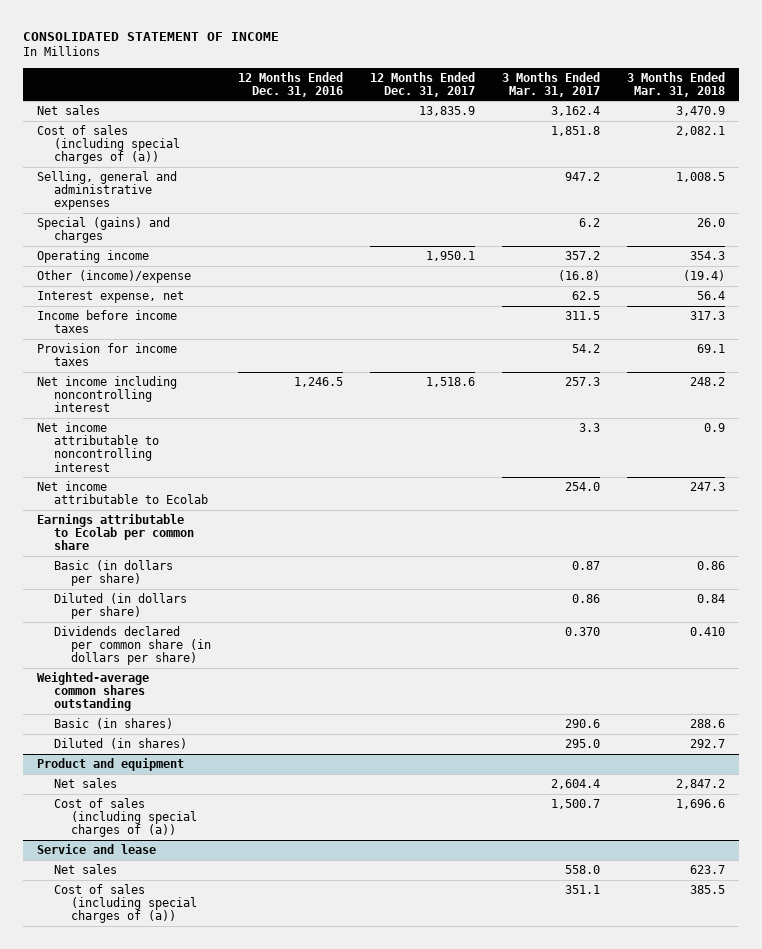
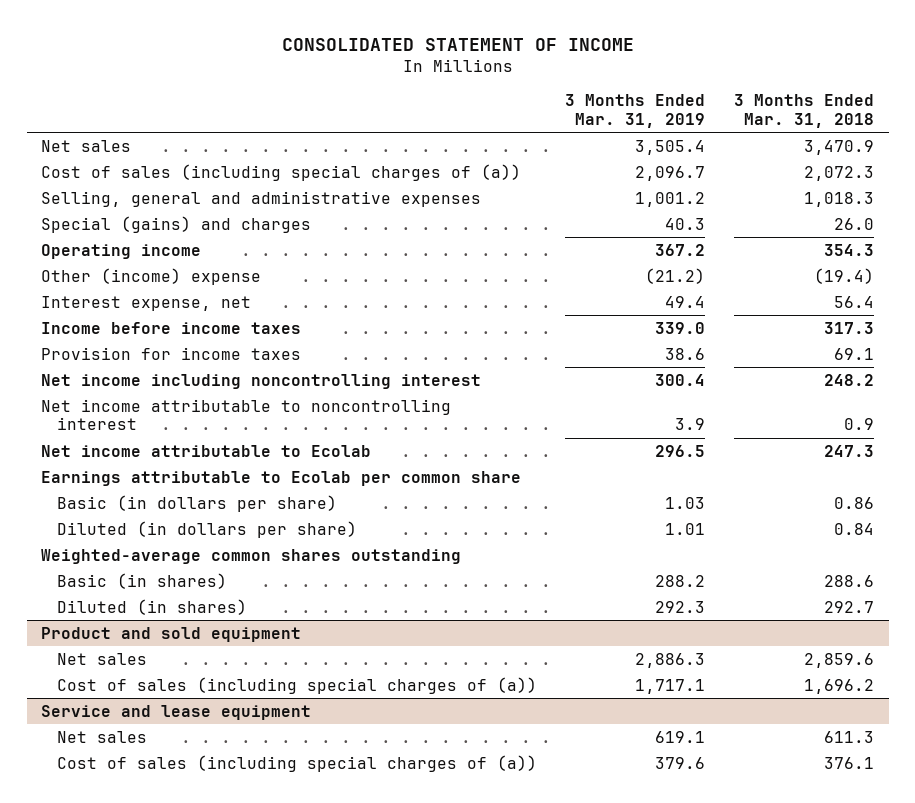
[237,71,343,97] 12 Months Ended Dec. 31, 2016 -> none
[369,71,475,97] 12 Months Ended Dec. 31, 2017 -> none
[501,71,600,97] 3 Months Ended Mar. 31, 2017 -> none
none -> [565,94,706,129] 3 Months Ended Mar. 31, 2019
[676,125,726,136] 2,082.1 -> [804,165,875,181] 2,072.3
[676,171,726,182] 1,008.5 -> [804,191,875,207] 1,018.3
[36,269,191,283] Other (income)/expense -> [41,267,262,285] Other (income) expense
[53,625,211,666] Dividends declared per common share (in dollars per share) -> none
[36,757,184,771] Product and equipment -> [41,626,302,642] Product and sold equipment
[676,778,726,789] 2,847.2 -> [804,652,875,668] 2,859.6
[676,798,726,809] 1,696.6 -> [804,678,875,694] 1,696.2
[36,843,156,854] Service and lease -> [41,704,312,720] Service and lease equipment
[690,864,726,874] 623.7 -> [824,730,875,743] 611.3
[690,884,726,894] 385.5 -> [824,756,875,769] 376.1

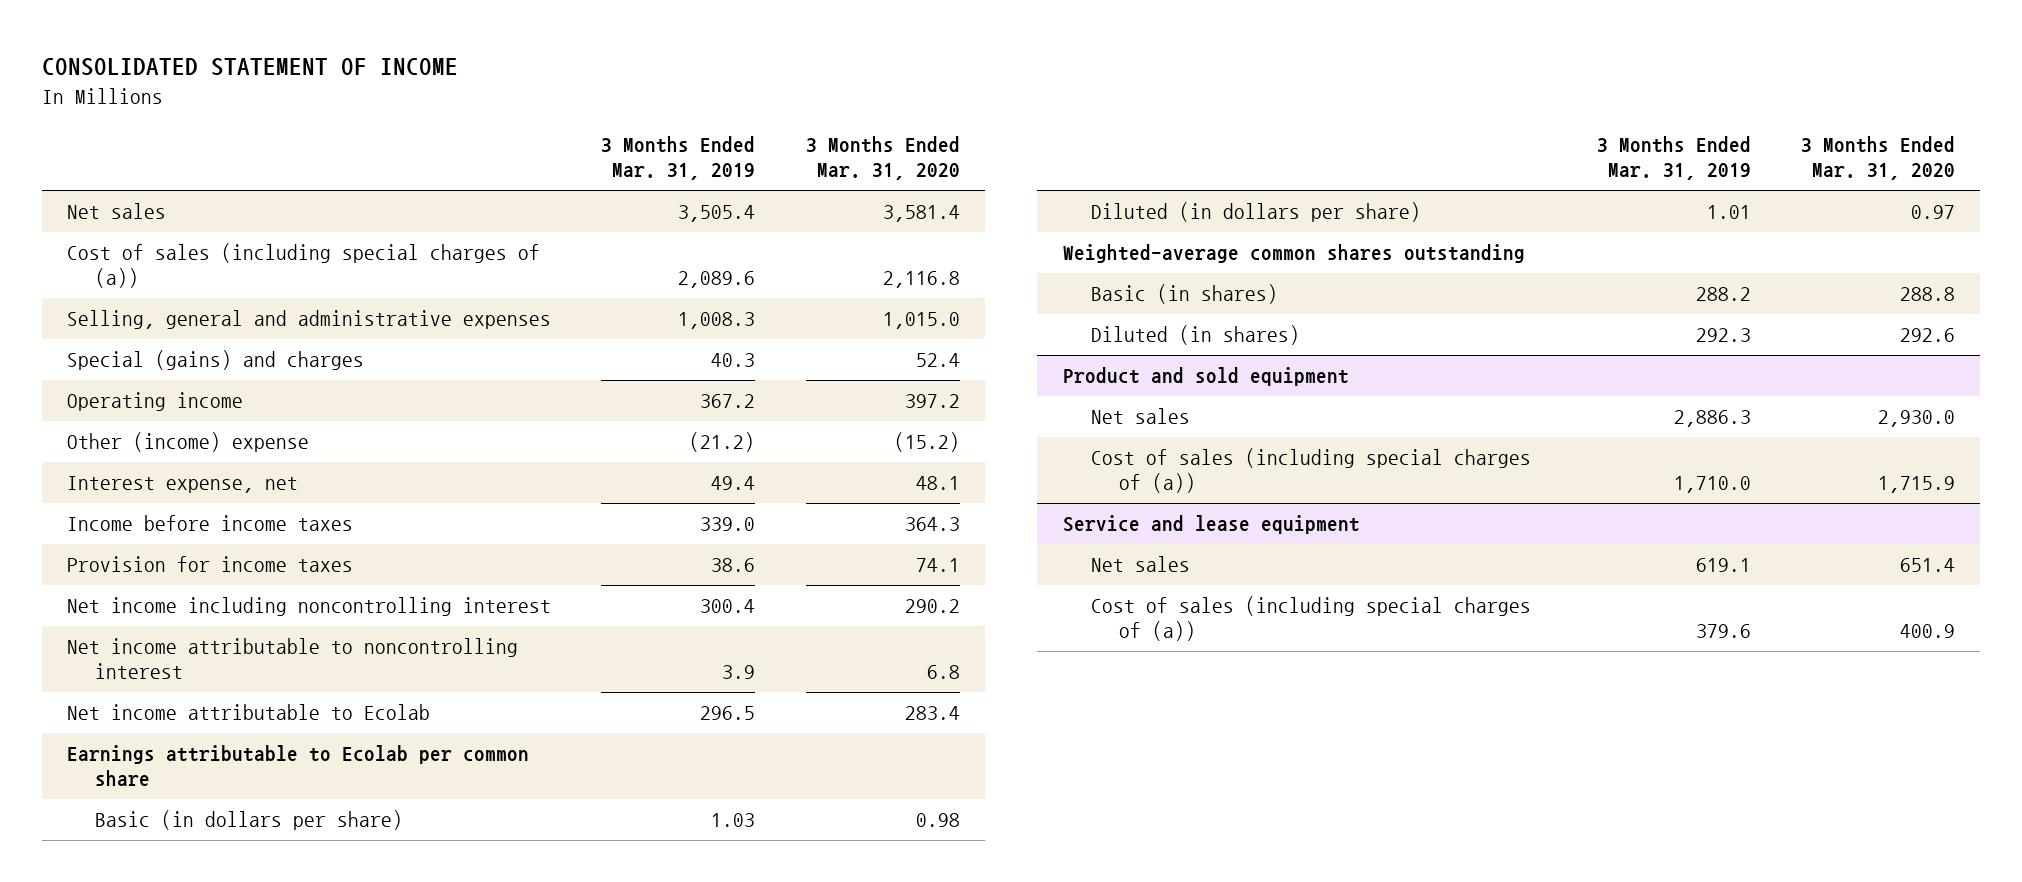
[734,94,875,129] 3 Months Ended Mar. 31, 2018 -> none
none -> [805,136,960,181] 3 Months Ended Mar. 31, 2020
[635,165,706,181] 2,096.7 -> [678,271,756,289] 2,089.6
[635,191,706,207] 1,001.2 -> [678,312,756,330] 1,008.3
[635,678,706,694] 1,717.1 -> [1673,476,1751,494] 1,710.0

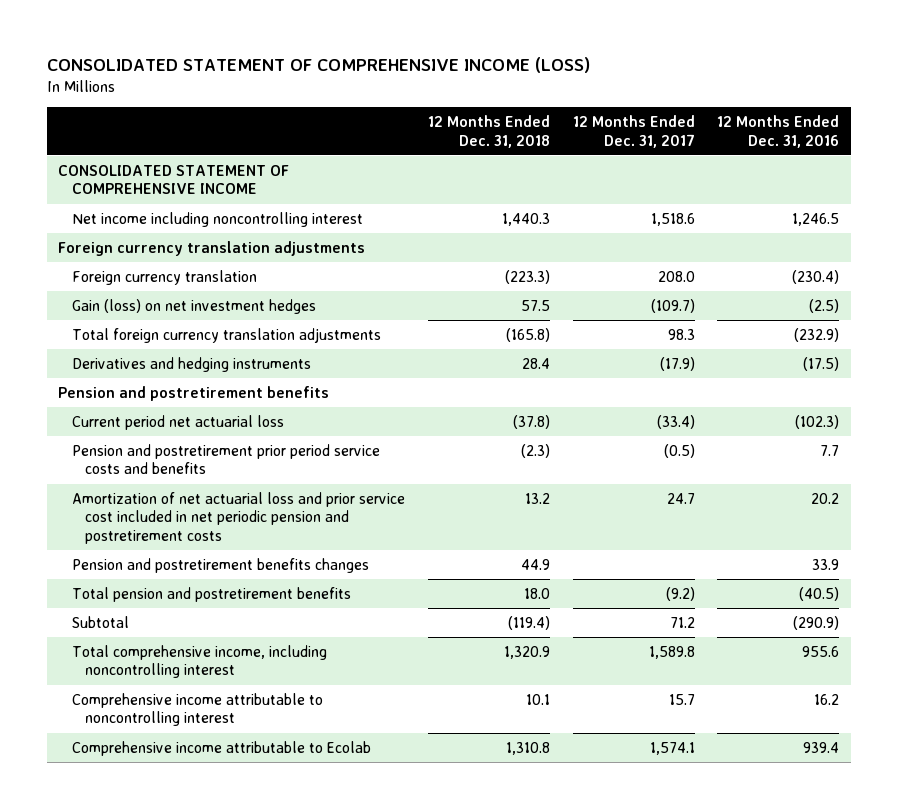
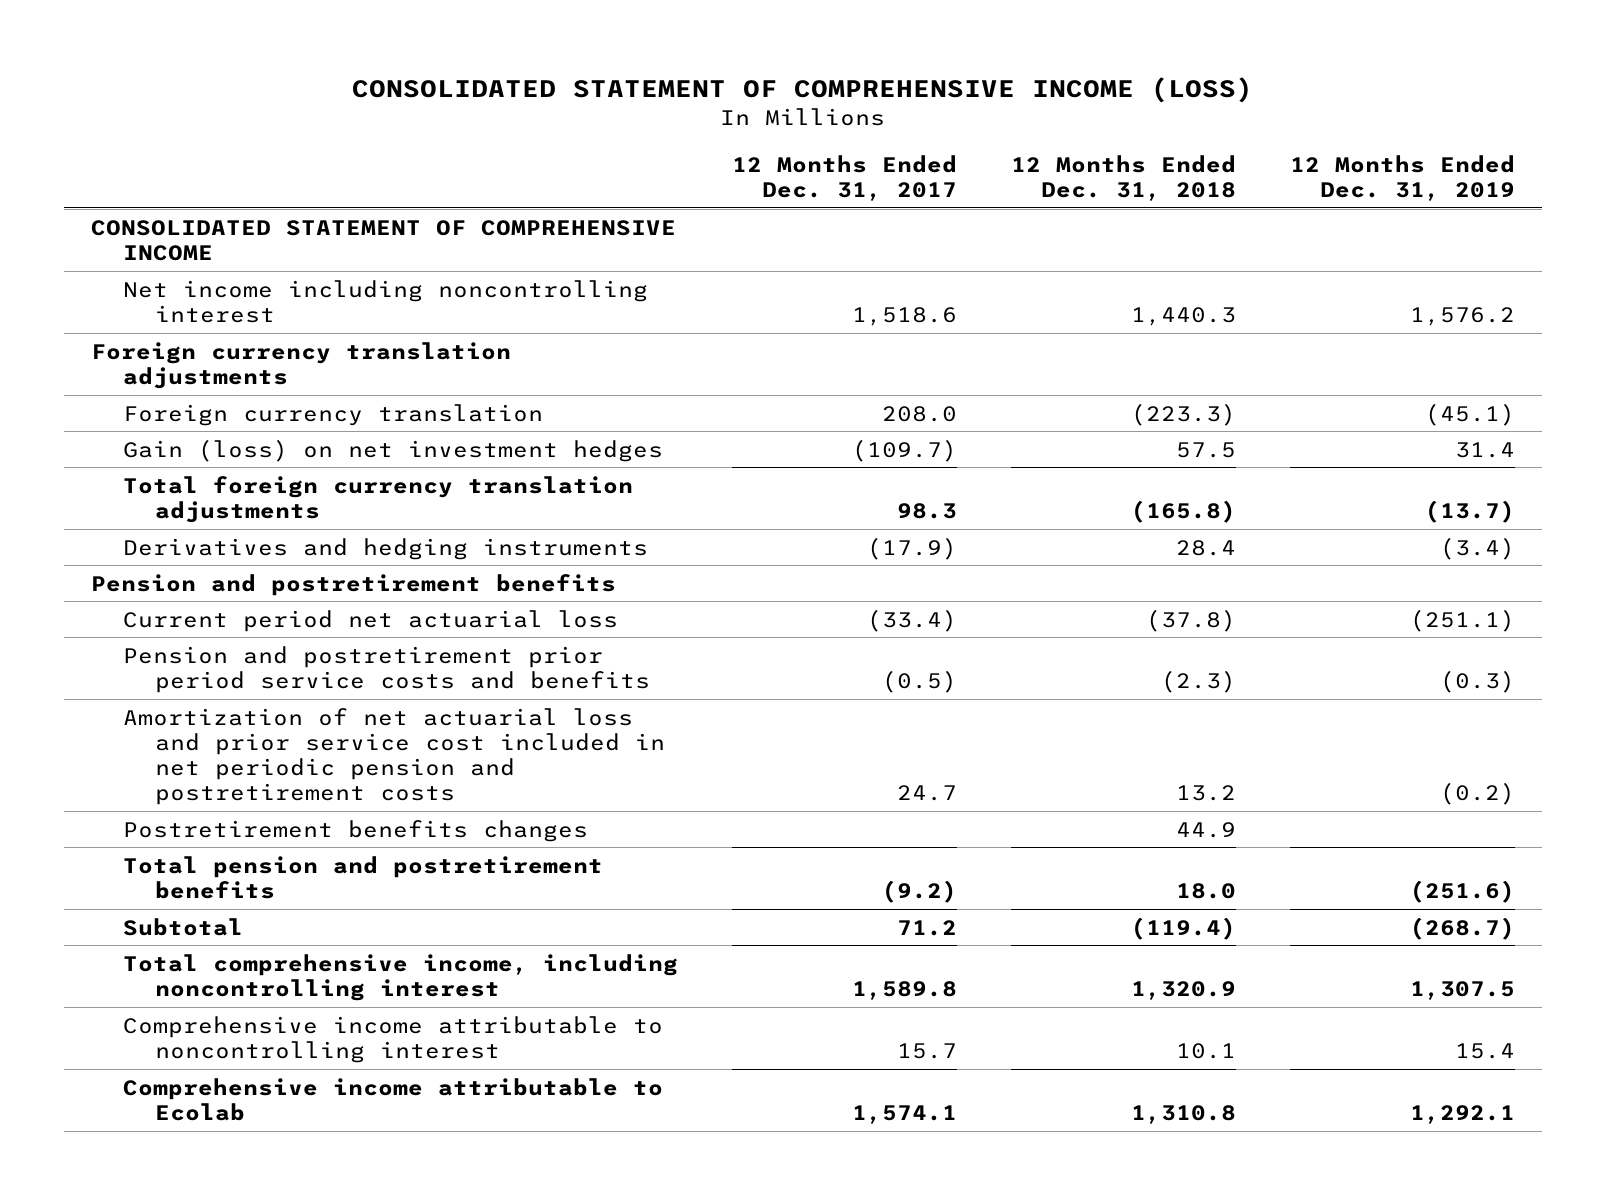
[717,115,840,148] 12 Months Ended Dec. 31, 2016 -> none
none -> [1290,154,1516,202] 12 Months Ended Dec. 31, 2019
[71,557,369,573] Pension and postretirement benefits changes -> [122,819,588,842] Postretirement benefits changes

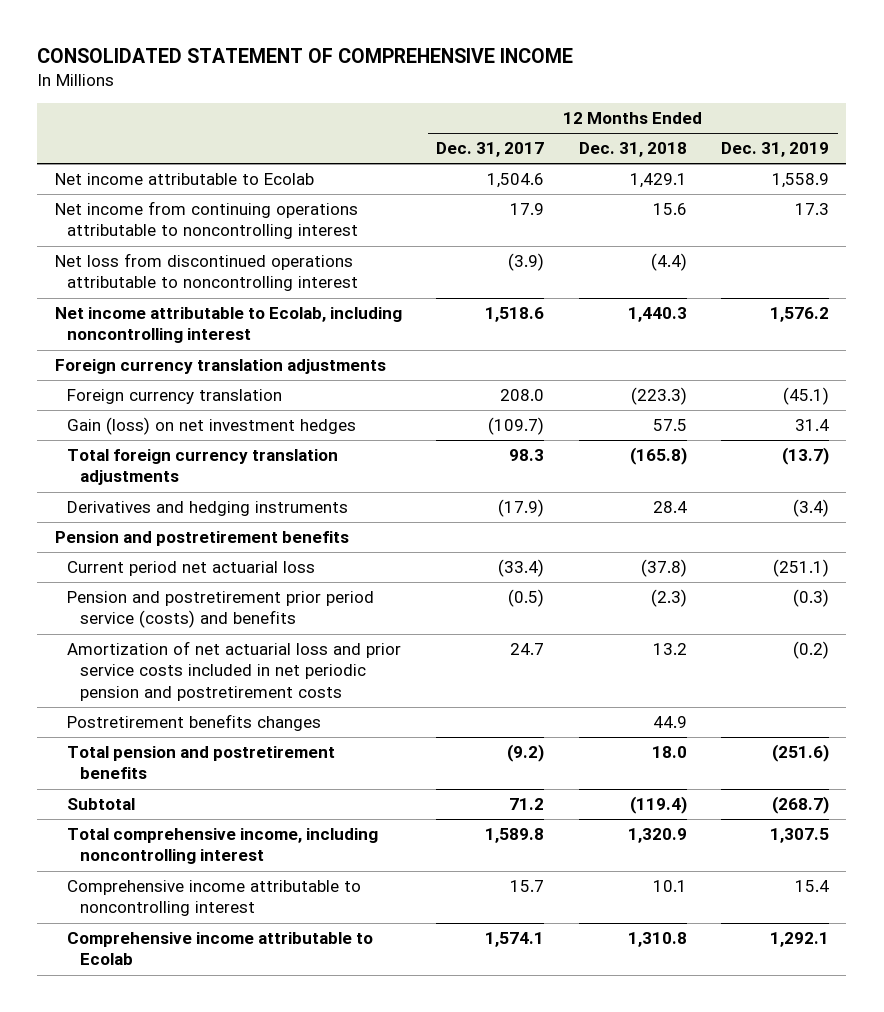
[352,76,1254,103] CONSOLIDATED STATEMENT OF COMPREHENSIVE INCOME (LOSS) -> [37,48,574,64] CONSOLIDATED STATEMENT OF COMPREHENSIVE INCOME
[91,219,677,261] CONSOLIDATED STATEMENT OF COMPREHENSIVE INCOME -> none
none -> [54,173,314,186] Net income attributable to Ecolab
none -> [54,201,359,240] Net income from continuing operations attributable to noncontrolling interest
none -> [54,253,359,292] Net loss from discontinued operations attributable to noncontrolling interest
[122,279,648,323] Net income including noncontrolling interest -> [54,307,402,344] Net income attributable to Ecolab, including noncontrolling interest
[122,645,650,693] Pension and postretirement prior period service costs and benefits -> [67,591,375,629] Pension and postretirement prior period service (costs) and benefits
[122,707,665,806] Amortization of net actuarial loss and prior service cost included in net periodic pension and postretirement costs -> [67,641,402,701] Amortization of net actuarial loss and prior service costs included in net periodic pension and postretirement costs

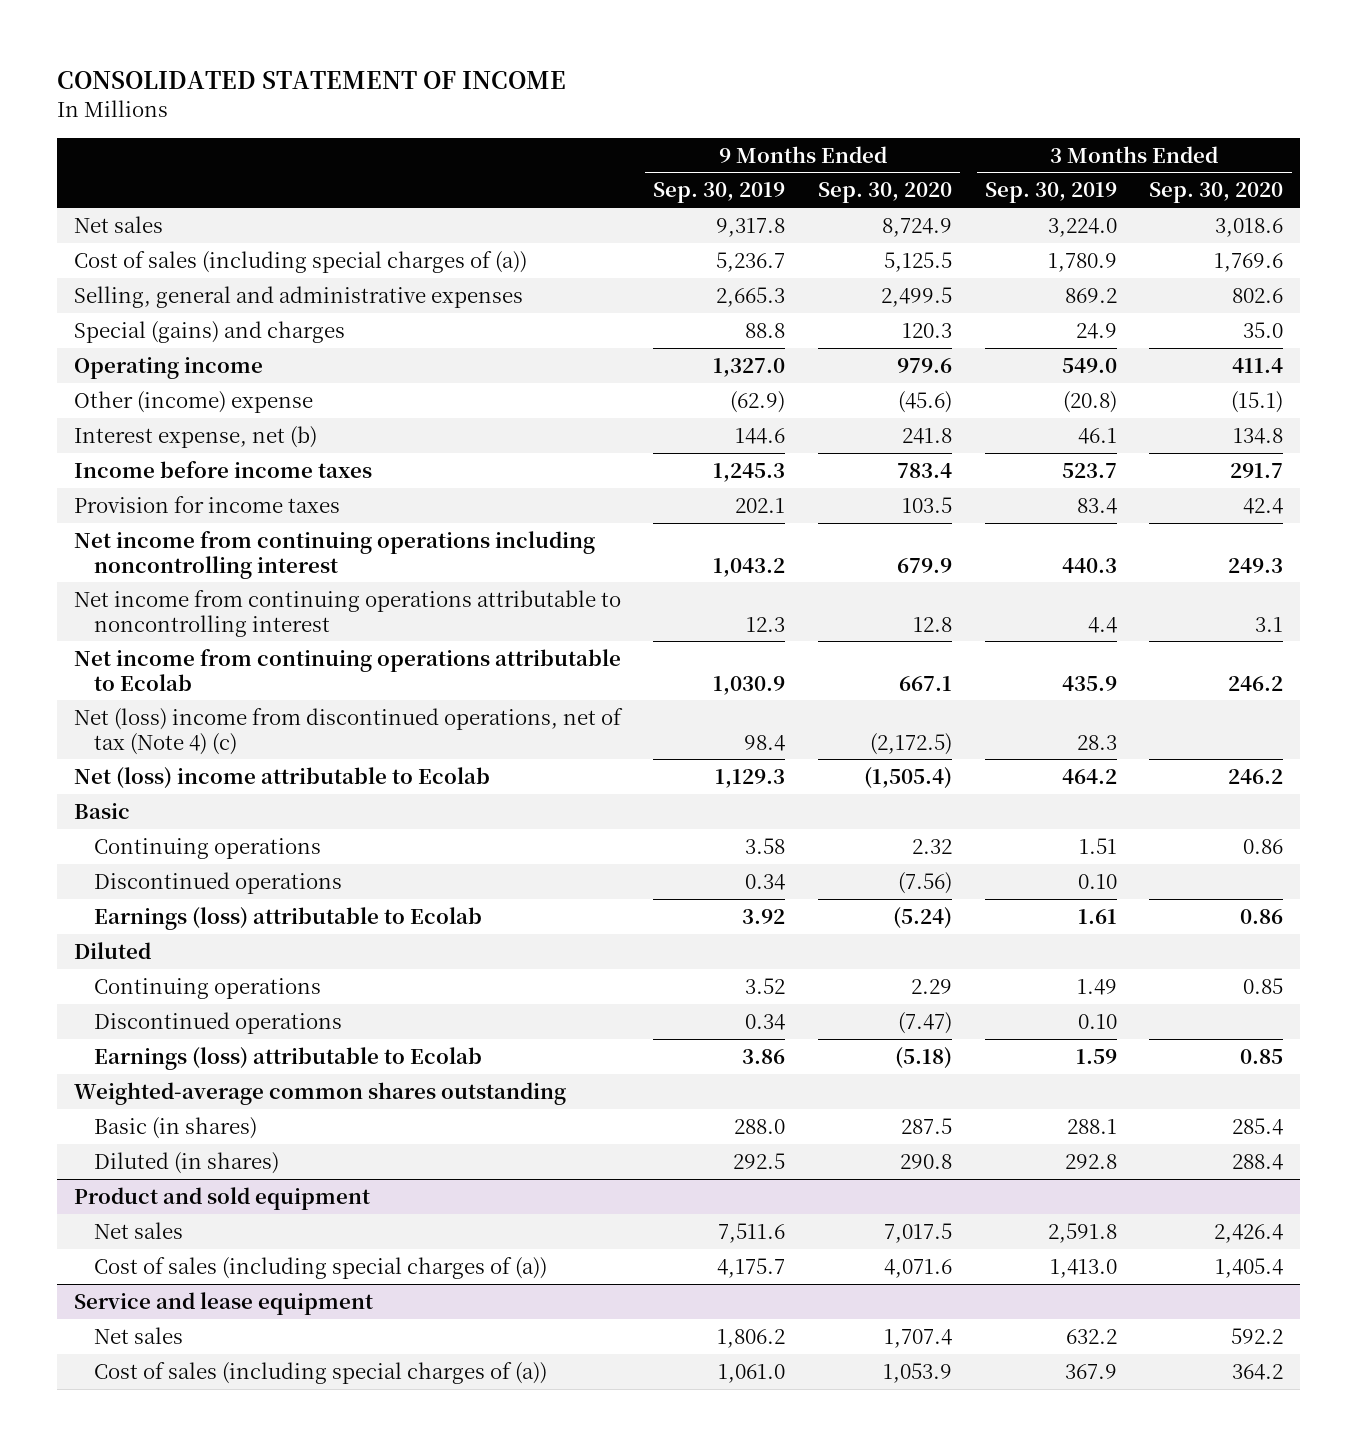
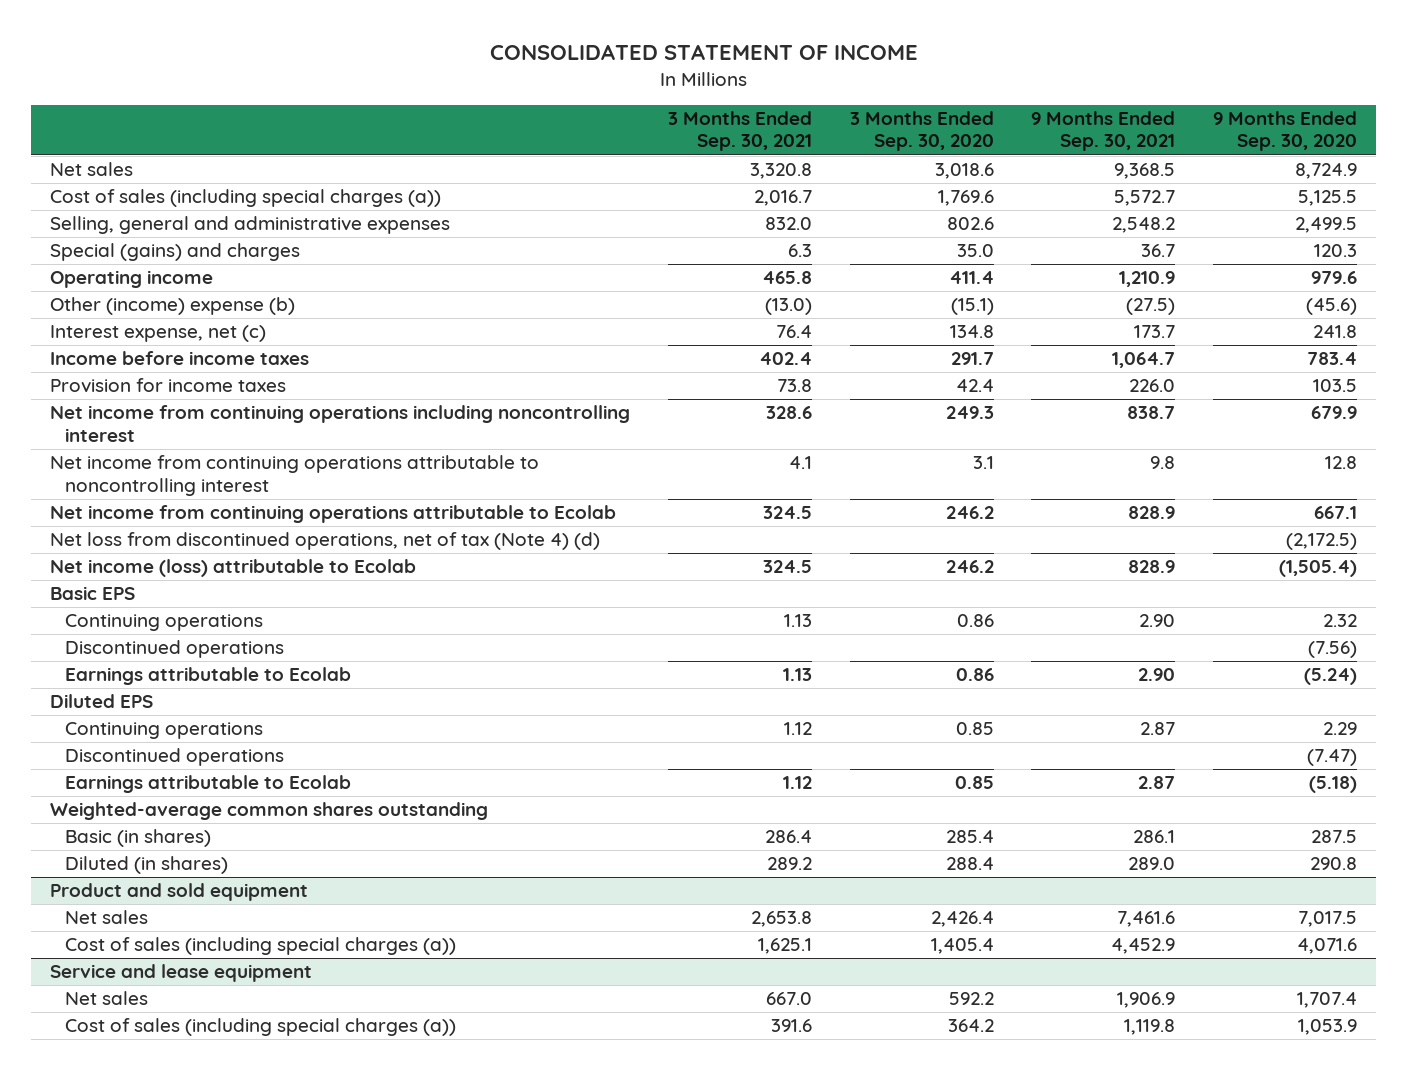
[653,182,786,204] Sep. 30, 2019 -> none
[984,182,1117,204] Sep. 30, 2019 -> none
none -> [667,111,812,152] 3 Months Ended Sep. 30, 2021
none -> [1031,111,1176,152] 9 Months Ended Sep. 30, 2021
[73,250,527,273] Cost of sales (including special charges of (a)) -> [49,189,441,208] Cost of sales (including special charges (a))
[73,390,313,413] Other (income) expense -> [49,297,295,316] Other (income) expense (b)
[73,425,317,448] Interest expense, net (b) -> [49,325,266,343] Interest expense, net (c)
[73,707,623,755] Net (loss) income from discontinued operations, net of tax (Note 4) (c) -> [49,532,600,551] Net loss from discontinued operations, net of tax (Note 4) (d)
[73,766,490,789] Net (loss) income attributable to Ecolab -> [49,559,416,578] Net income (loss) attributable to Ecolab
[73,802,130,819] Basic -> [49,586,135,601] Basic EPS
[94,906,483,930] Earnings (loss) attributable to Ecolab -> [64,667,351,686] Earnings attributable to Ecolab
[73,941,151,959] Diluted -> [49,694,153,709] Diluted EPS
[94,1046,483,1070] Earnings (loss) attributable to Ecolab -> [64,775,351,794] Earnings attributable to Ecolab
[94,1256,548,1279] Cost of sales (including special charges of (a)) -> [64,937,456,956] Cost of sales (including special charges (a))
[94,1361,548,1384] Cost of sales (including special charges of (a)) -> [64,1018,456,1037] Cost of sales (including special charges (a))

